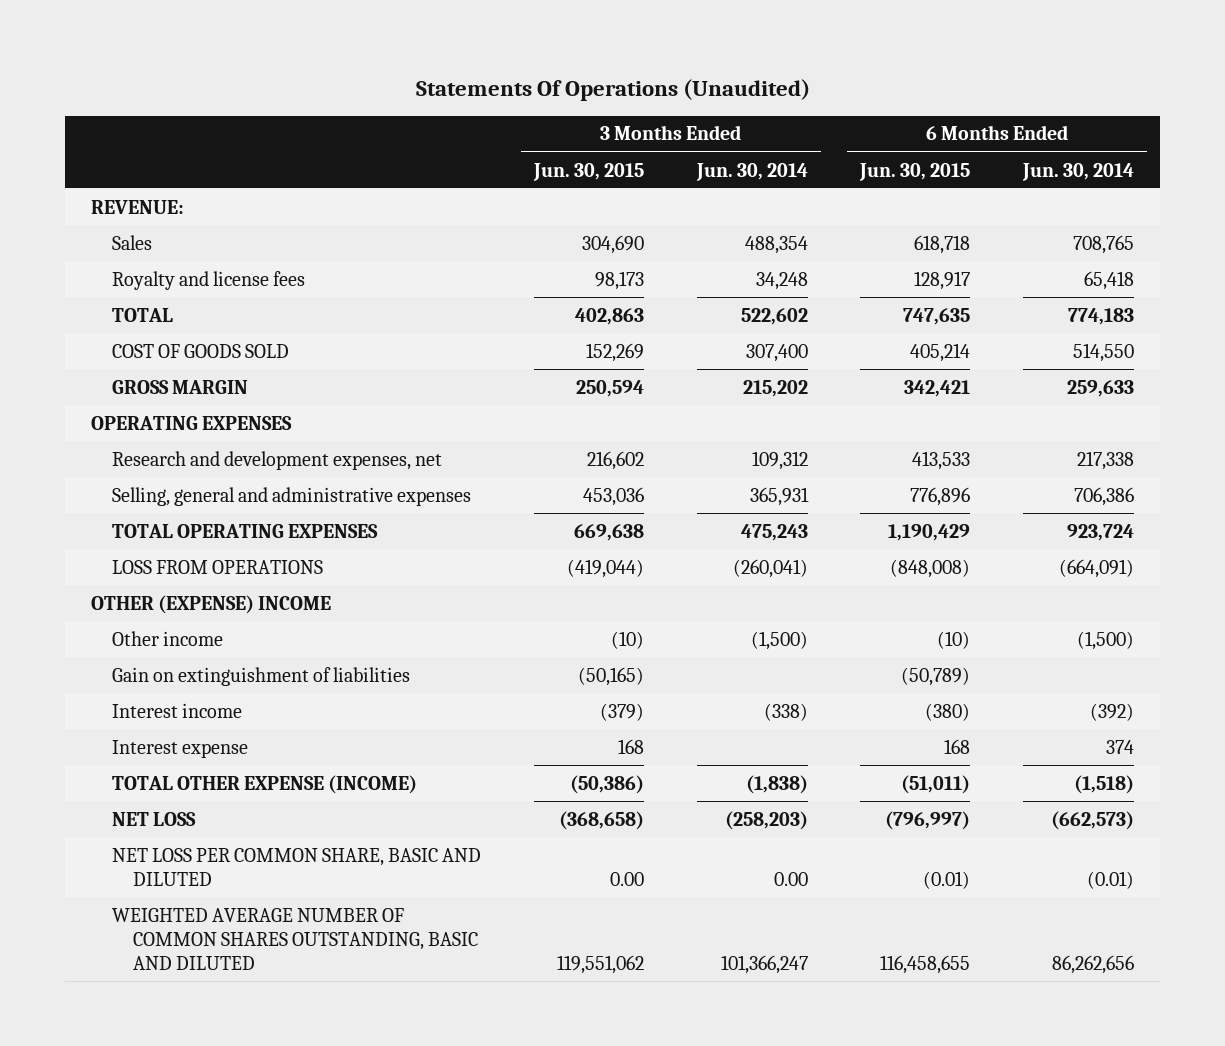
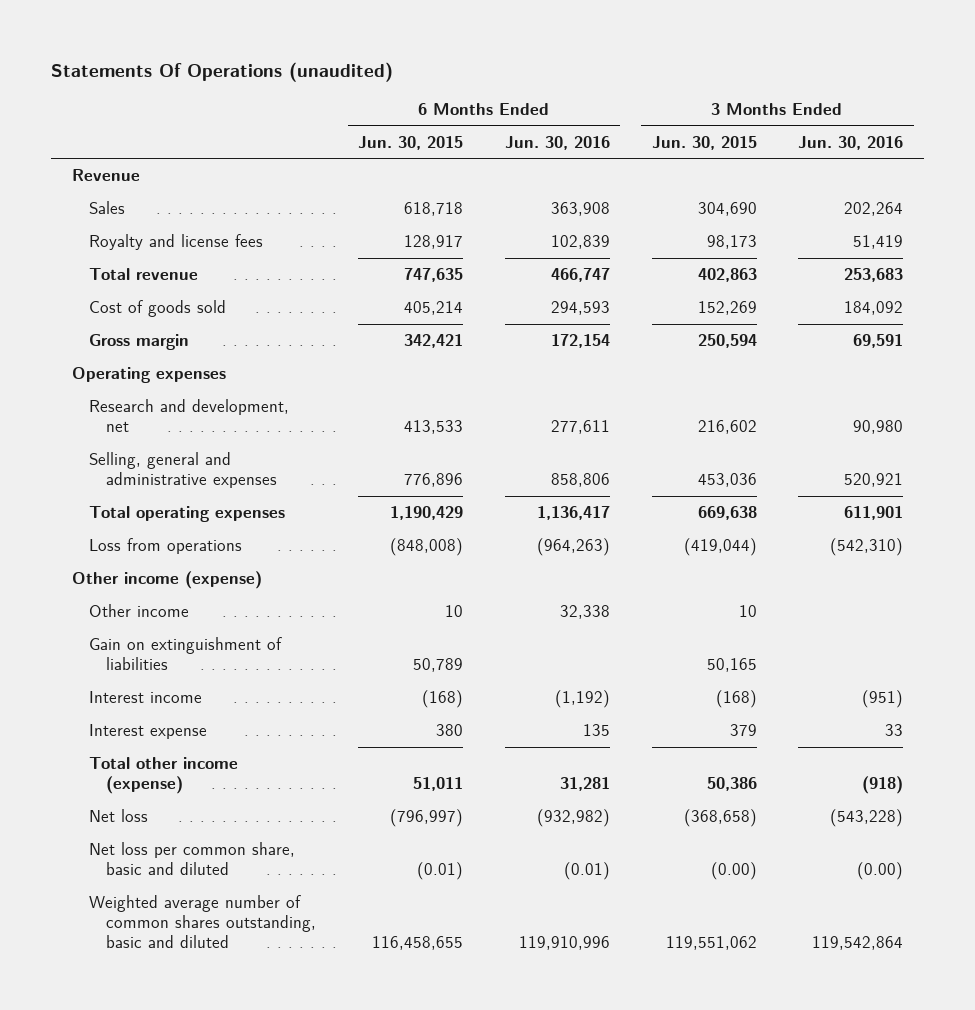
[415,78,810,101] Statements Of Operations (Unaudited) -> [51,61,394,82] Statements Of Operations (unaudited)
[695,162,808,181] Jun. 30, 2014 -> none
[1022,162,1135,181] Jun. 30, 2014 -> none
none -> [504,135,610,150] Jun. 30, 2016
none -> [798,135,904,150] Jun. 30, 2016
[91,199,185,214] REVENUE: -> [71,169,140,182] Revenue
[112,307,174,322] TOTAL -> [89,268,199,281] Total revenue
[112,343,290,358] COST OF GOODS SOLD -> [89,300,227,318] Cost of goods sold
[112,379,249,394] GROSS MARGIN -> [89,334,190,351] Gross margin
[91,415,293,430] OPERATING EXPENSES -> [71,367,226,384] Operating expenses
[112,450,443,470] Research and development expenses, net -> [89,399,290,433] Research and development, net
[112,523,379,538] TOTAL OPERATING EXPENSES -> [89,506,286,523] Total operating expenses
[112,559,324,574] LOSS FROM OPERATIONS -> [89,538,243,555] Loss from operations
[91,594,332,614] OTHER (EXPENSE) INCOME -> [71,571,262,590] Other income (expense)
[610,630,644,649] (10) -> [738,605,757,618] 10
[937,630,971,649] (10) -> [445,605,464,618] 10
[577,666,644,686] (50,165) -> [706,658,757,673] 50,165
[901,666,971,686] (50,789) -> [413,658,464,673] 50,789
[599,702,644,721] (379) -> [715,690,757,709] (168)
[925,702,971,721] (380) -> [422,690,464,709] (168)
[617,738,644,754] 168 -> [729,724,757,737] 379
[944,738,971,754] 168 -> [436,724,464,737] 380
[112,774,418,794] TOTAL OTHER EXPENSE (INCOME) -> [89,757,239,795] Total other income (expense)
[569,774,644,794] (50,386) -> [706,777,757,792] 50,386
[901,774,971,794] (51,011) -> [413,777,464,792] 51,011
[112,811,197,826] NET LOSS -> [89,809,149,823] Net loss
[112,847,482,886] NET LOSS PER COMMON SHARE, BASIC AND DILUTED -> [89,842,296,876] Net loss per common share, basic and diluted
[609,871,644,886] 0.00 -> [710,862,757,881] (0.00)
[112,907,479,970] WEIGHTED AVERAGE NUMBER OF COMMON SHARES OUTSTANDING, BASIC AND DILUTED -> [89,895,317,949] Weighted average number of common shares outstanding, basic and diluted

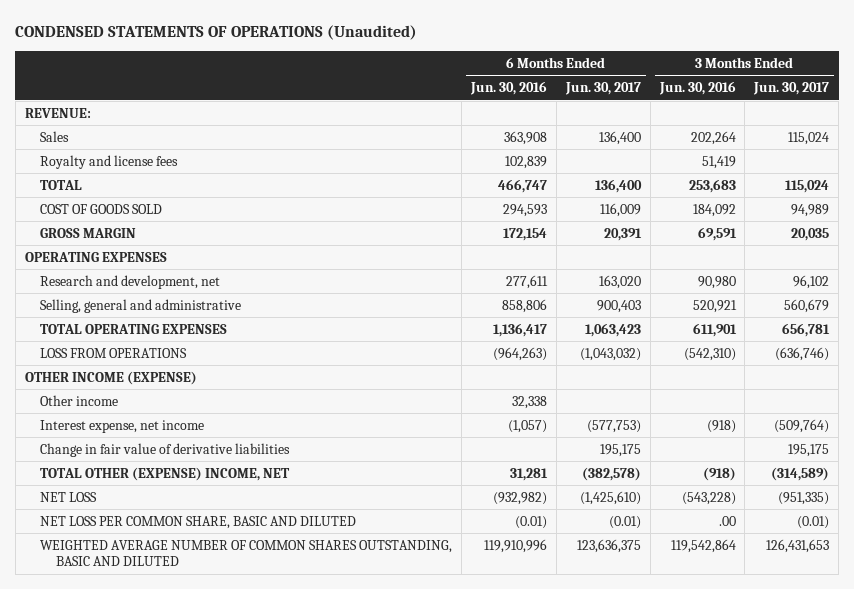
[51,61,394,82] Statements Of Operations (unaudited) -> [15,25,418,41] CONDENSED STATEMENTS OF OPERATIONS (Unaudited)
[358,135,464,150] Jun. 30, 2015 -> none
[651,135,757,150] Jun. 30, 2015 -> none
none -> [564,82,641,96] Jun. 30, 2017
none -> [753,82,830,96] Jun. 30, 2017
[71,169,140,182] Revenue -> [24,107,91,118] REVENUE:
[89,268,199,281] Total revenue -> [40,179,83,190] TOTAL
[89,300,227,318] Cost of goods sold -> [40,203,163,214] COST OF GOODS SOLD
[89,334,190,351] Gross margin -> [40,227,137,238] GROSS MARGIN
[71,367,226,384] Operating expenses -> [24,251,167,262] OPERATING EXPENSES
[89,452,278,489] Selling, general and administrative expenses -> [40,298,242,313] Selling, general and administrative
[89,506,286,523] Total operating expenses -> [40,323,228,334] TOTAL OPERATING EXPENSES
[89,538,243,555] Loss from operations -> [40,347,188,358] LOSS FROM OPERATIONS
[71,571,262,590] Other income (expense) -> [24,370,197,385] OTHER INCOME (EXPENSE)
[89,637,283,671] Gain on extinguishment of liabilities -> none
[89,691,203,704] Interest income -> none
[89,724,208,740] Interest expense -> [40,419,205,433] Interest expense, net income
[582,724,610,737] 135 -> [508,419,548,433] (1,057)
[885,724,904,737] 33 -> [706,419,736,433] (918)
none -> [40,442,291,457] Change in fair value of derivative liabilities
[89,757,239,795] Total other income (expense) -> [40,466,291,481] TOTAL OTHER (EXPENSE) INCOME, NET
[89,809,149,823] Net loss -> [40,491,98,502] NET LOSS
[89,842,296,876] Net loss per common share, basic and diluted -> [40,515,357,529] NET LOSS PER COMMON SHARE, BASIC AND DILUTED
[857,862,904,881] (0.00) -> [718,515,736,526] .00
[89,895,317,949] Weighted average number of common shares outstanding, basic and diluted -> [40,539,453,567] WEIGHTED AVERAGE NUMBER OF COMMON SHARES OUTSTANDING, BASIC AND DILUTED

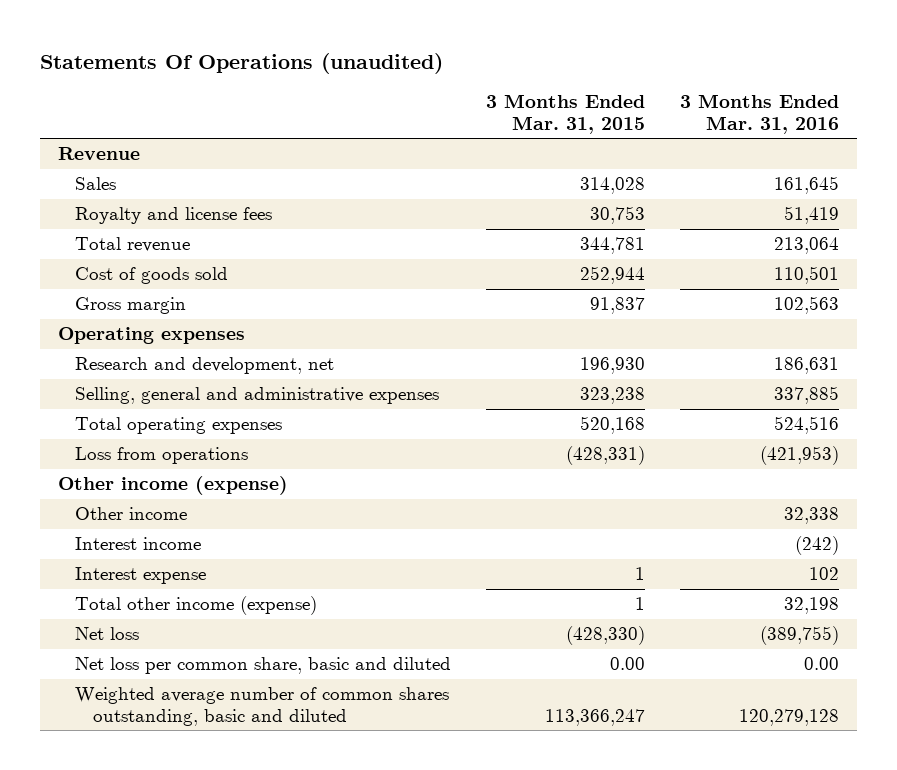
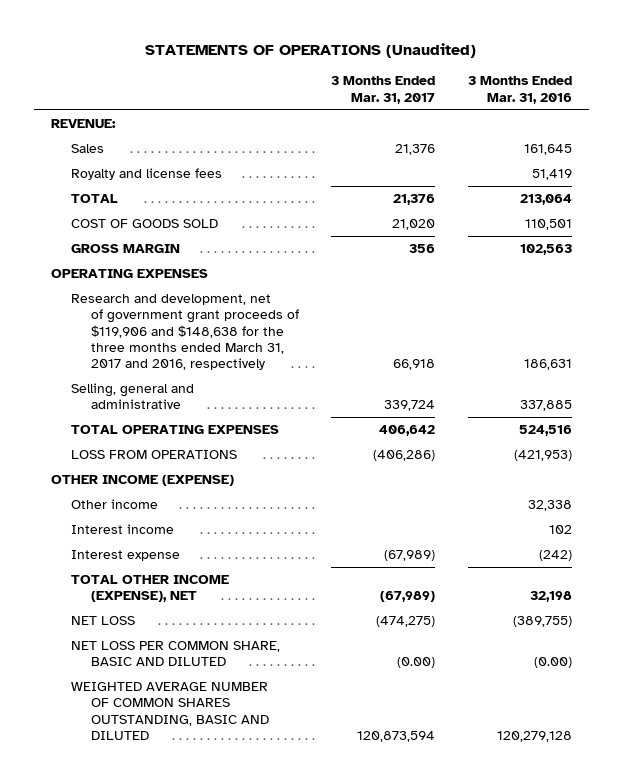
[40,52,444,74] Statements Of Operations (unaudited) -> [145,42,477,58] STATEMENTS OF OPERATIONS (Unaudited)
[486,94,646,134] 3 Months Ended Mar. 31, 2015 -> none
none -> [331,76,436,104] 3 Months Ended Mar. 31, 2017
[57,147,140,161] Revenue -> [50,119,116,129] REVENUE:
[75,237,191,253] Total revenue -> [70,194,118,204] TOTAL
[75,267,229,285] Cost of goods sold -> [70,219,218,229] COST OF GOODS SOLD
[75,297,187,315] Gross margin -> [70,244,180,254] GROSS MARGIN
[57,327,245,345] Operating expenses -> [50,269,208,279] OPERATING EXPENSES
[75,357,335,375] Research and development, net -> [70,294,299,371] Research and development, net of government grant proceeds of $119,906 and $148,638 for the three months ended March 31, 2017 and 2016, respectively
[75,387,440,405] Selling, general and administrative expenses -> [70,383,194,410] Selling, general and administrative
[75,417,283,435] Total operating expenses -> [70,425,279,435] TOTAL OPERATING EXPENSES
[75,447,249,465] Loss from operations -> [70,450,237,460] LOSS FROM OPERATIONS
[57,476,288,496] Other income (expense) -> [50,475,234,487] OTHER INCOME (EXPENSE)
[795,536,840,556] (242) -> [549,525,573,535] 102
[809,567,840,581] 102 -> [539,550,573,562] (242)
[75,596,318,616] Total other income (expense) -> [70,575,229,603] TOTAL OTHER INCOME (EXPENSE), NET
[75,627,140,641] Net loss -> [70,616,135,626] NET LOSS
[75,657,452,675] Net loss per common share, basic and diluted -> [70,641,280,667] NET LOSS PER COMMON SHARE, BASIC AND DILUTED
[804,657,840,671] 0.00 -> [534,657,573,669] (0.00)
[75,687,450,726] Weighted average number of common shares outstanding, basic and diluted -> [70,682,269,740] WEIGHTED AVERAGE NUMBER OF COMMON SHARES OUTSTANDING, BASIC AND DILUTED

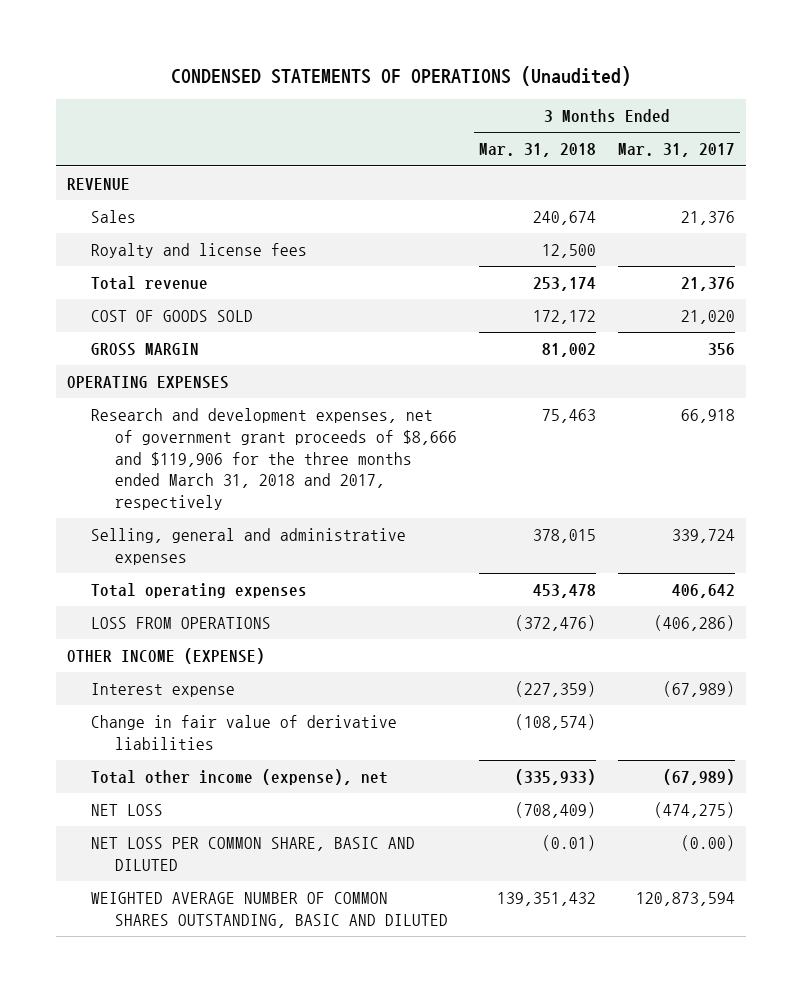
[145,42,477,58] STATEMENTS OF OPERATIONS (Unaudited) -> [170,65,631,86] CONDENSED STATEMENTS OF OPERATIONS (Unaudited)
[468,76,573,104] 3 Months Ended Mar. 31, 2016 -> none
none -> [479,143,597,158] Mar. 31, 2018
[50,119,116,129] REVENUE: -> [66,178,130,191] REVENUE
[70,194,118,204] TOTAL -> [90,276,208,291] Total revenue
[70,294,299,371] Research and development, net of government grant proceeds of $119,906 and $148,638 for the three months ended March 31, 2017 and 2016, respectively -> [90,408,458,511] Research and development expenses, net of government grant proceeds of $8,666 and $119,906 for the three months ended March 31, 2018 and 2017, respectively
[70,383,194,410] Selling, general and administrative -> [90,528,406,565] Selling, general and administrative expenses
[70,425,279,435] TOTAL OPERATING EXPENSES -> [90,583,307,599] Total operating expenses
[70,499,158,510] Other income -> none
[70,524,174,535] Interest income -> none
none -> [90,715,397,750] Change in fair value of derivative liabilities
[70,575,229,603] TOTAL OTHER INCOME (EXPENSE), NET -> [90,769,388,786] Total other income (expense), net

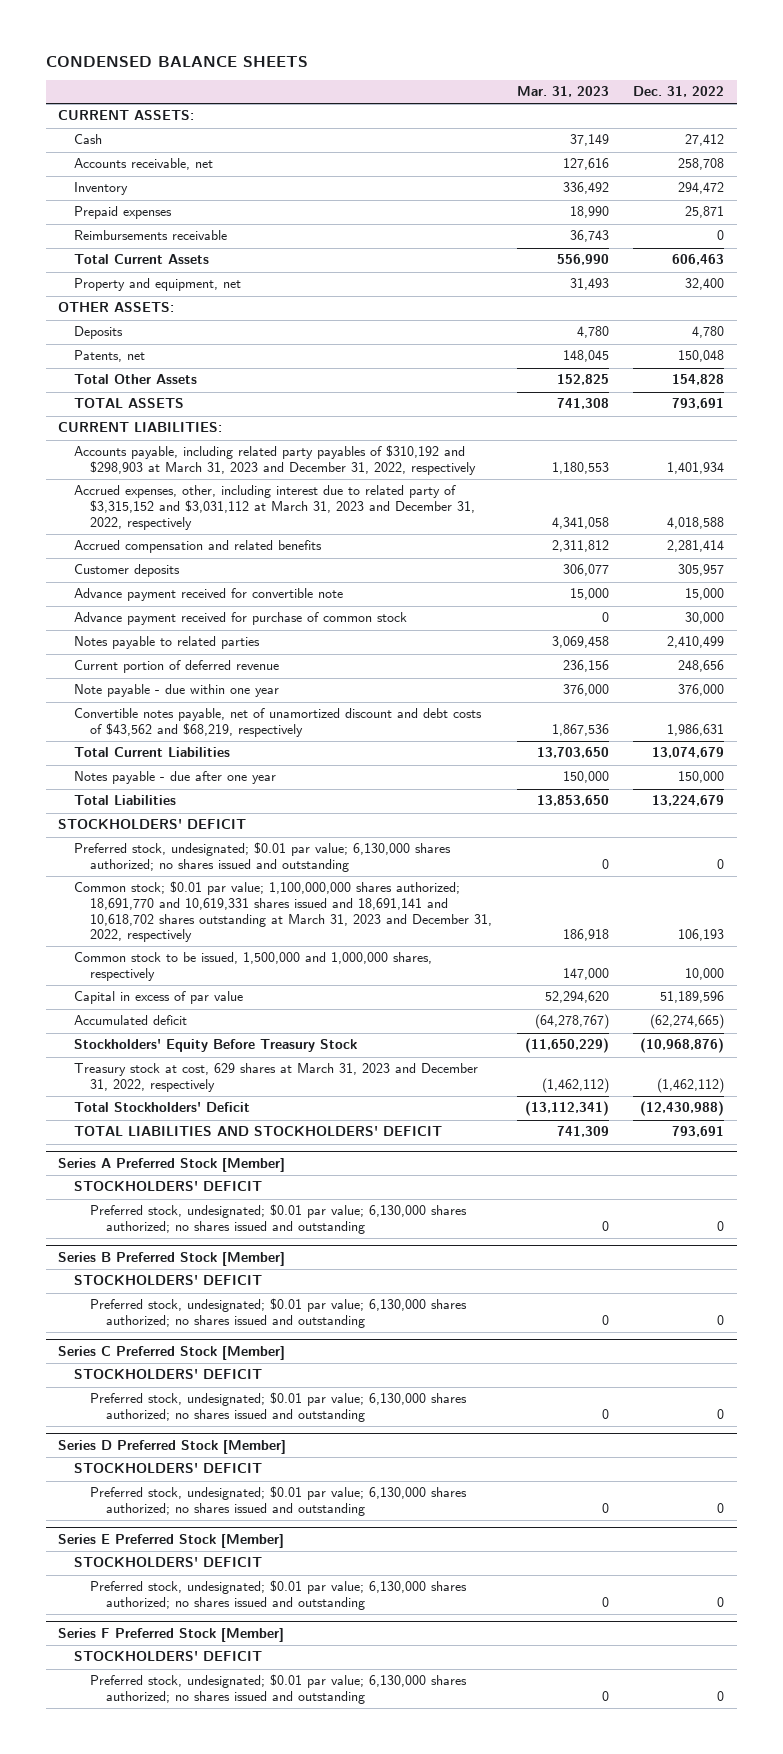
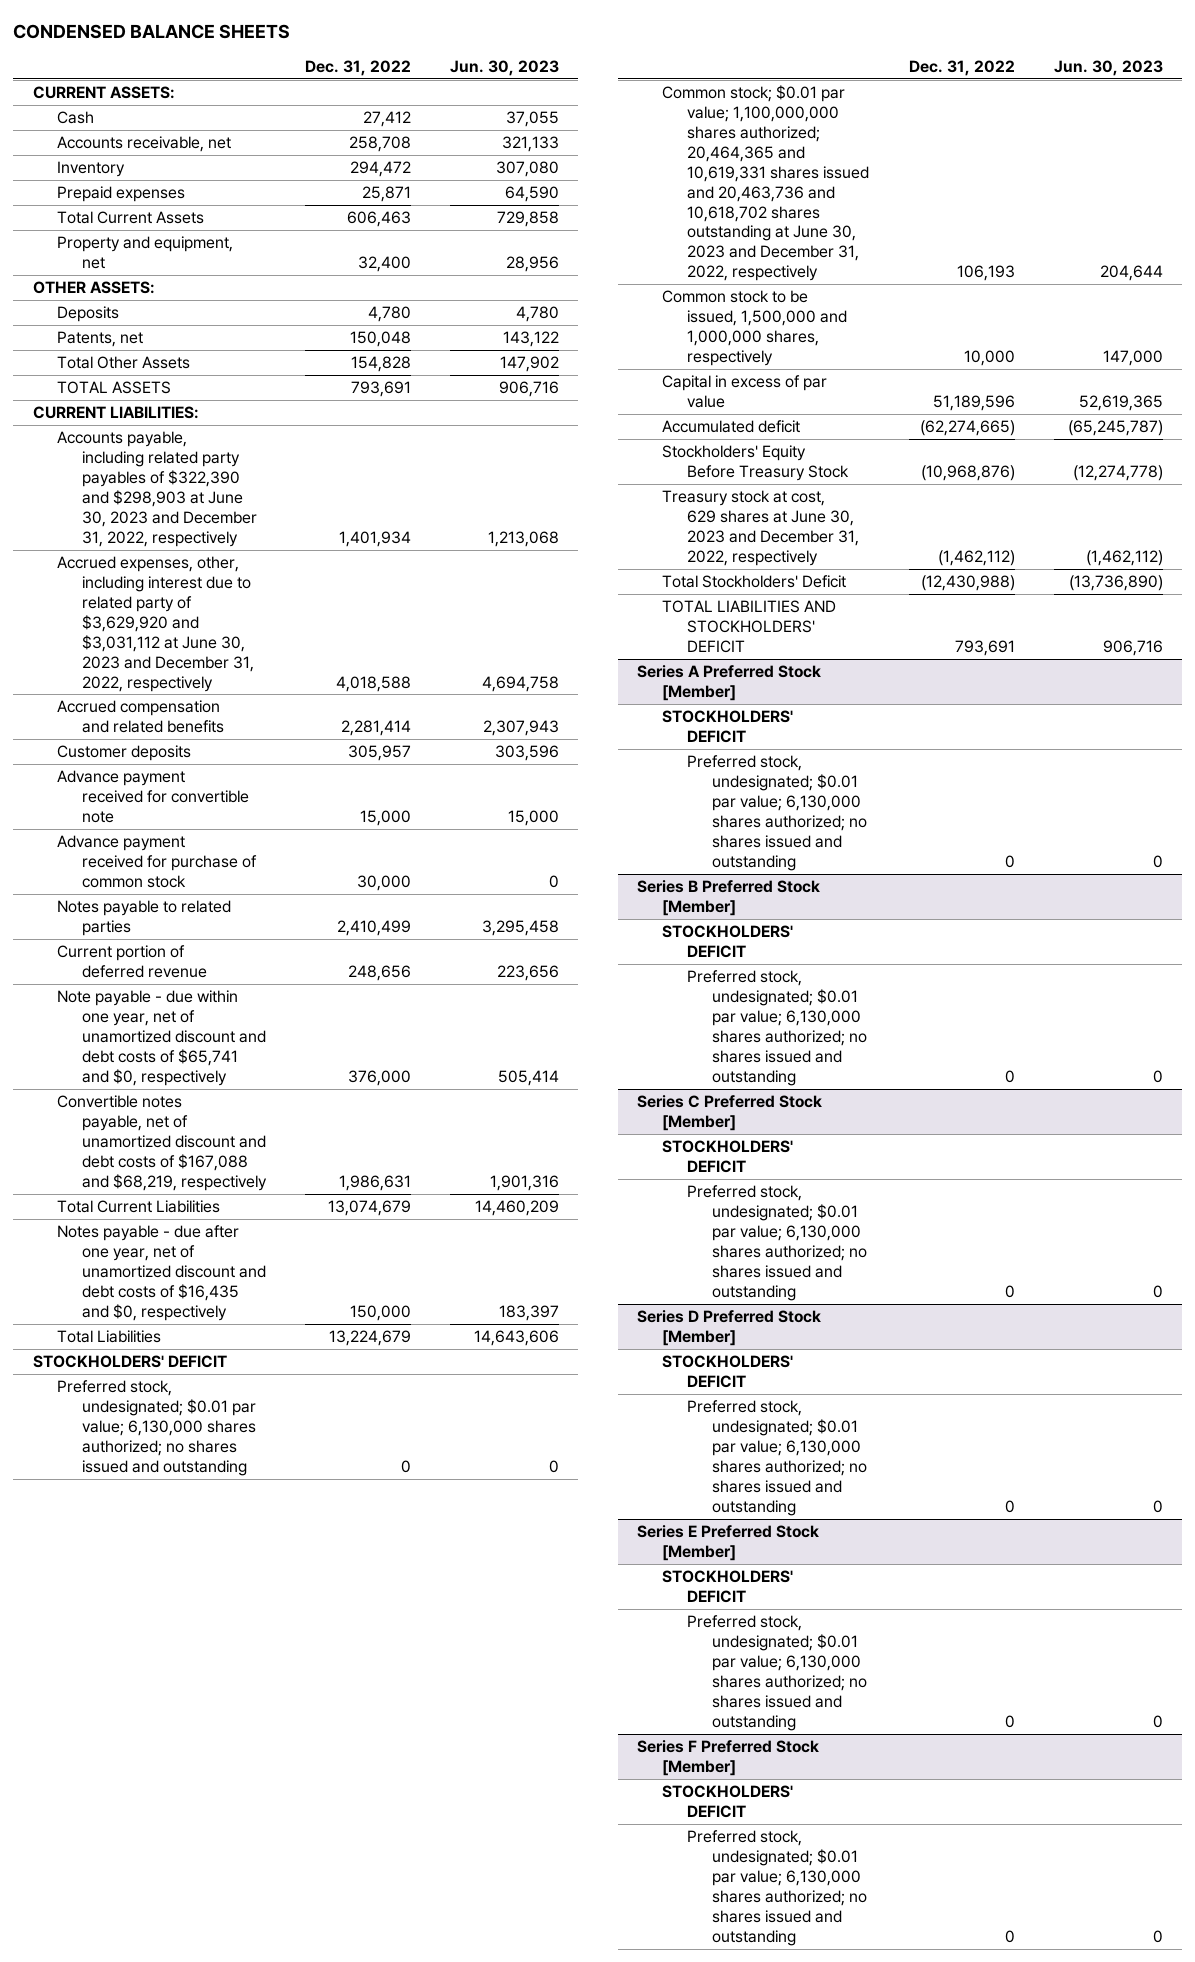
[516,86,609,98] Mar. 31, 2023 -> none
none -> [449,59,559,76] Jun. 30, 2023
[74,230,228,241] Reimbursements receivable -> none
[74,445,476,475] Accounts payable, including related party payables of $310,192 and $298,903 at March 31, 2023 and December 31, 2022, respectively -> [57,431,258,547] Accounts payable, including related party payables of $322,390 and $298,903 at June 30, 2023 and December 31, 2022, respectively
[74,485,475,530] Accrued expenses, other, including interest due to related party of $3,315,152 and $3,031,112 at March 31, 2023 and December 31, 2022, respectively -> [57,556,255,692] Accrued expenses, other, including interest due to related party of $3,629,920 and $3,031,112 at June 30, 2023 and December 31, 2022, respectively
[74,684,280,698] Note payable - due within one year -> [57,990,267,1086] Note payable - due within one year, net of unamortized discount and debt costs of $65,741 and $0, respectively
[74,708,483,737] Convertible notes payable, net of unamortized discount and debt costs of $43,562 and $68,219, respectively -> [57,1095,268,1191] Convertible notes payable, net of unamortized discount and debt costs of $167,088 and $68,219, respectively
[74,771,277,785] Notes payable - due after one year -> none
none -> [57,1225,267,1321] Notes payable - due after one year, net of unamortized discount and debt costs of $16,435 and $0, respectively
[74,881,492,943] Common stock; $0.01 par value; 1,100,000,000 shares authorized; 18,691,770 and 10,619,331 shares issued and 18,691,141 and 10,618,702 shares outstanding at March 31, 2023 and December 31, 2022, respectively -> [661,85,869,282] Common stock; $0.01 par value; 1,100,000,000 shares authorized; 20,464,365 and 10,619,331 shares issued and 20,463,736 and 10,618,702 shares outstanding at June 30, 2023 and December 31, 2022, respectively
[74,1063,479,1092] Treasury stock at cost, 629 shares at March 31, 2023 and December 31, 2022, respectively -> [661,490,859,566] Treasury stock at cost, 629 shares at June 30, 2023 and December 31, 2022, respectively

